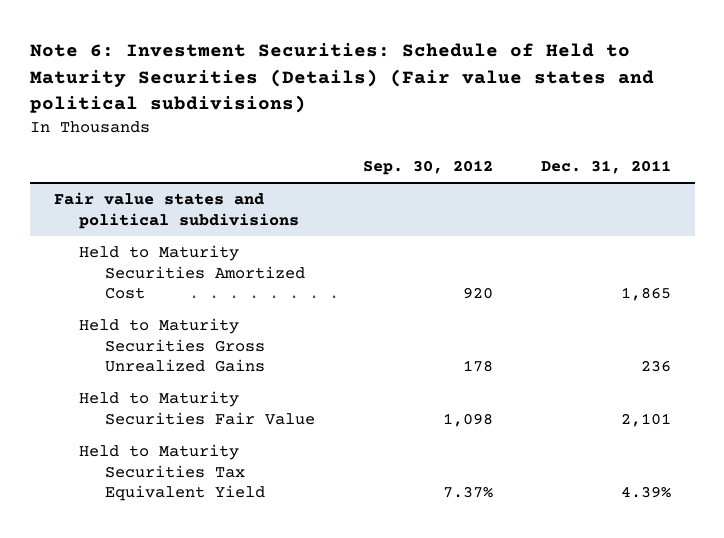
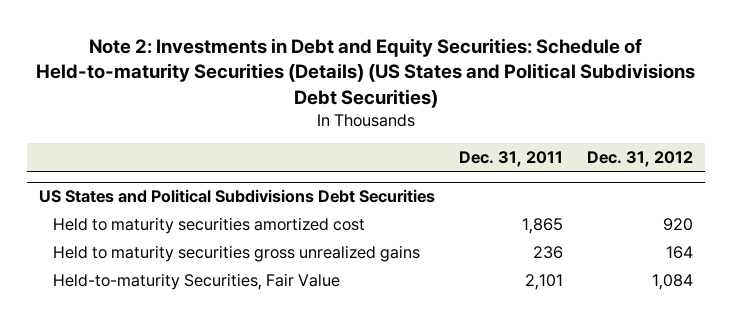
[29,43,654,114] Note 6: Investment Securities: Schedule of Held to Maturity Securities (Details) (Fair value states and political subdivisions) -> [36,37,696,109] Note 2: Investments in Debt and Equity Securities: Schedule of Held-to-maturity Securities (Details) (US States and Political Subdivisions Debt Securities)
[362,159,493,175] Sep. 30, 2012 -> none
none -> [587,150,694,167] Dec. 31, 2012
[53,192,300,229] Fair value states and political subdivisions -> none
[79,444,265,501] Held to Maturity Securities Tax Equivalent Yield -> none
none -> [39,189,436,204] US States and Political Subdivisions Debt Securities
[79,245,305,299] Held to Maturity Securities Amortized Cost -> [53,216,366,234] Held to maturity securities amortized cost
[79,318,265,372] Held to Maturity Securities Gross Unrealized Gains -> [53,244,421,262] Held to maturity securities gross unrealized gains
[79,391,315,425] Held to Maturity Securities Fair Value -> [53,272,341,290] Held-to-maturity Securities, Fair Value

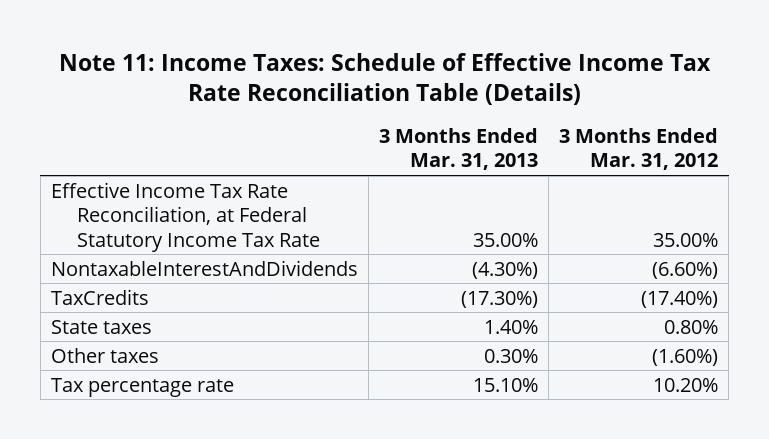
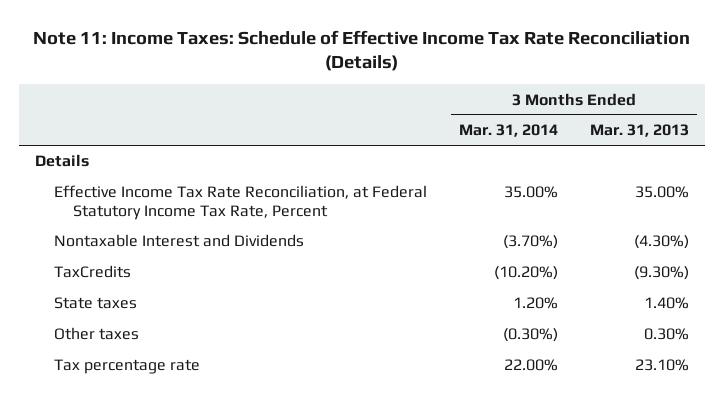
[59,52,712,106] Note 11: Income Taxes: Schedule of Effective Income Tax Rate Reconciliation Table (Details) -> [33,29,691,72] Note 11: Income Taxes: Schedule of Effective Income Tax Rate Reconciliation (Details)
[559,127,719,171] 3 Months Ended Mar. 31, 2012 -> none
none -> [459,124,559,138] Mar. 31, 2014
none -> [35,154,90,168] Details
[50,181,320,252] Effective Income Tax Rate Reconciliation, at Federal Statutory Income Tax Rate -> [53,185,427,221] Effective Income Tax Rate Reconciliation, at Federal Statutory Income Tax Rate, Percent
[50,259,358,276] NontaxableInterestAndDividends -> [53,234,304,248] Nontaxable Interest and Dividends
[460,290,538,308] (17.30%) -> [634,266,690,281] (9.30%)
[472,377,538,392] 15.10% -> [635,359,690,372] 23.10%

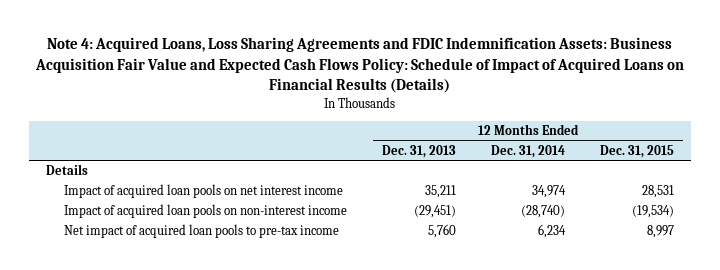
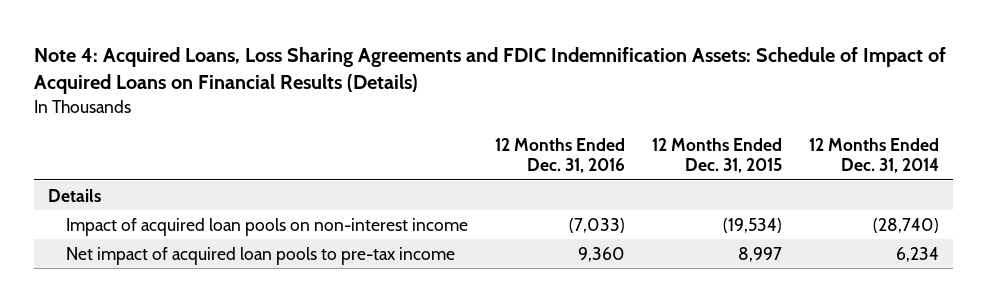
[34,37,684,94] Note 4: Acquired Loans, Loss Sharing Agreements and FDIC Indemnification Assets: Business Acquisition Fair Value and Expected Cash Flows Policy: Schedule of Impact of Acquired Loans on Financial Results (Details) -> [34,46,947,94] Note 4: Acquired Loans, Loss Sharing Agreements and FDIC Indemnification Assets: Schedule of Impact of Acquired Loans on Financial Results (Details)
[382,144,457,158] Dec. 31, 2013 -> none
none -> [494,138,625,174] 12 Months Ended Dec. 31, 2016
[64,184,344,199] Impact of acquired loan pools on net interest income -> none

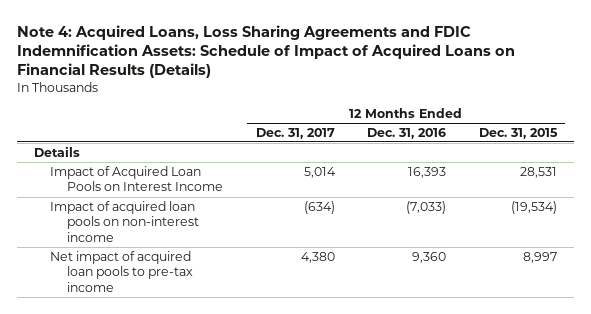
[809,138,940,174] 12 Months Ended Dec. 31, 2014 -> none
none -> [255,127,335,139] Dec. 31, 2017
none -> [50,165,223,192] Impact of Acquired Loan Pools on Interest Income

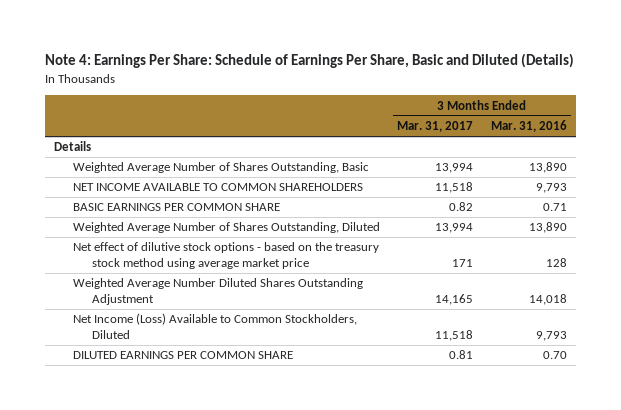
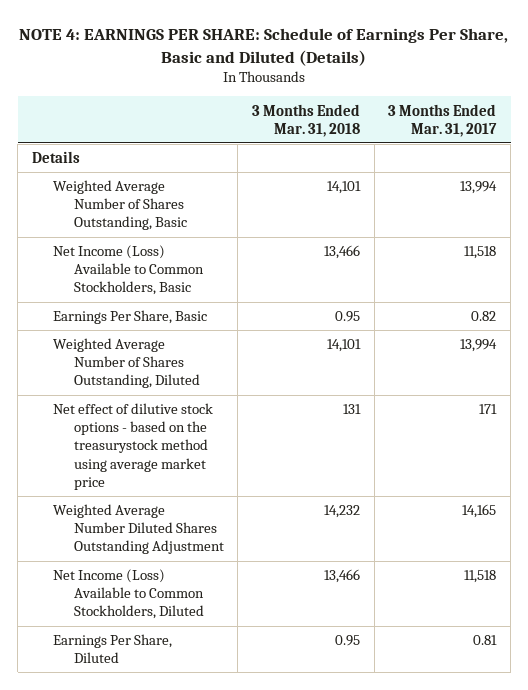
[44,53,574,69] Note 4: Earnings Per Share: Schedule of Earnings Per Share, Basic and Diluted (Details) -> [19,28,509,66] NOTE 4: EARNINGS PER SHARE: Schedule of Earnings Per Share, Basic and Diluted (Details)
[491,120,568,133] Mar. 31, 2016 -> none
none -> [252,103,361,137] 3 Months Ended Mar. 31, 2018
[72,183,363,192] NET INCOME AVAILABLE TO COMMON SHAREHOLDERS -> [52,245,204,296] Net Income (Loss) Available to Common Stockholders, Basic
[72,203,280,212] BASIC EARNINGS PER COMMON SHARE -> [52,310,207,325] Earnings Per Share, Basic
[72,242,379,269] Net effect of dilutive stock options - based on the treasury stock method using average market price -> [52,403,213,490] Net effect of dilutive stock options - based on the treasurystock method using average market price
[72,351,293,360] DILUTED EARNINGS PER COMMON SHARE -> [52,634,172,664] Earnings Per Share, Diluted

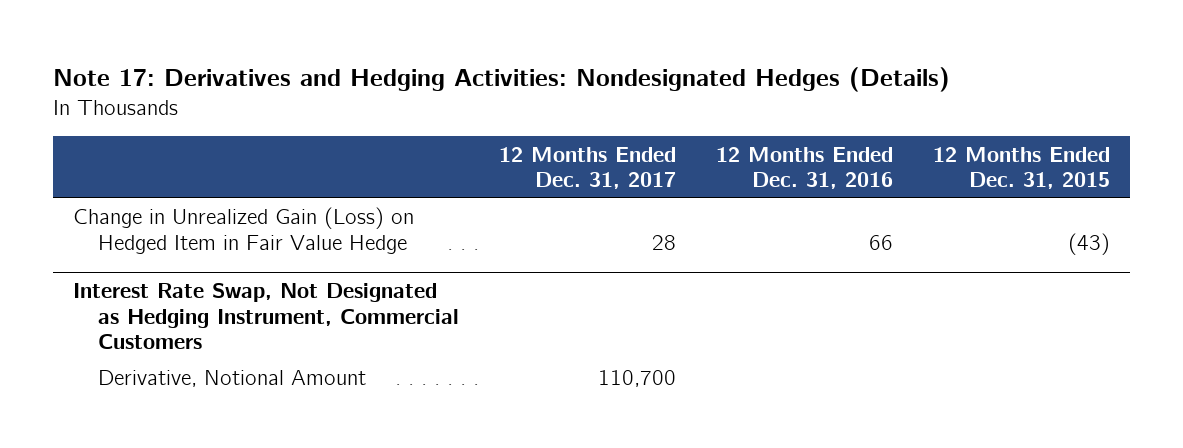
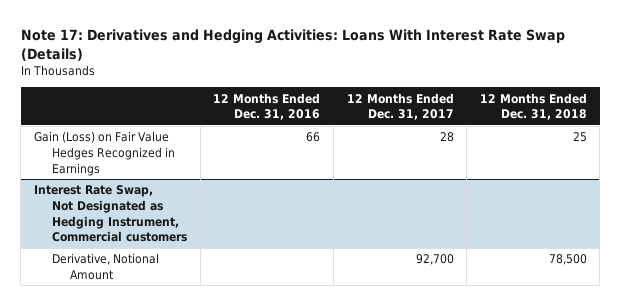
[53,67,951,93] Note 17: Derivatives and Hedging Activities: Nondesignated Hedges (Details) -> [20,28,565,61] Note 17: Derivatives and Hedging Activities: Loans With Interest Rate Swap (Details)
[933,146,1111,190] 12 Months Ended Dec. 31, 2015 -> none
none -> [479,92,587,121] 12 Months Ended Dec. 31, 2018
[73,207,415,254] Change in Unrealized Gain (Loss) on Hedged Item in Fair Value Hedge -> [33,131,176,176] Gain (Loss) on Fair Value Hedges Recognized in Earnings
[73,282,459,350] Interest Rate Swap, Not Designated as Hedging Instrument, Commercial Customers -> [33,185,188,243] Interest Rate Swap, Not Designated as Hedging Instrument, Commercial customers
[598,370,677,388] 110,700 -> [415,254,454,266] 92,700

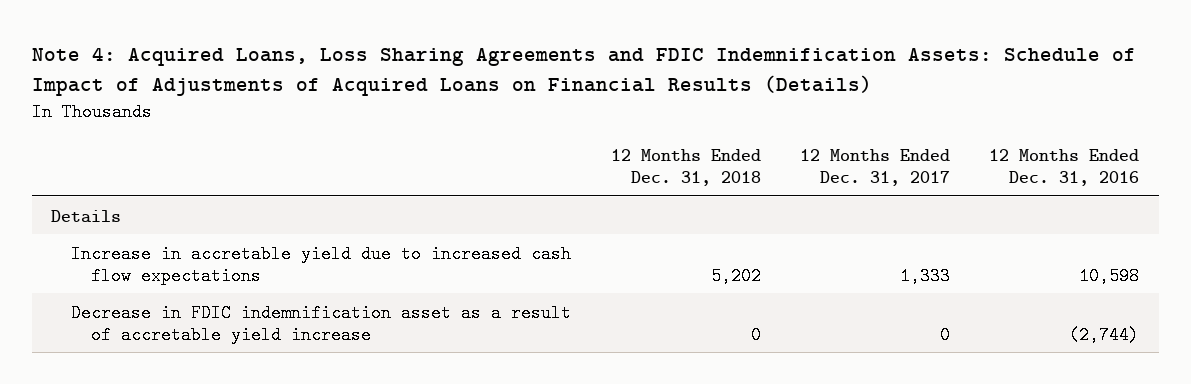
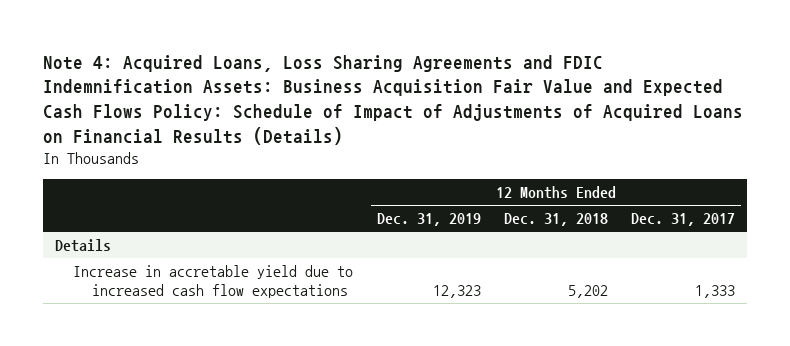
[31,47,1136,97] Note 4: Acquired Loans, Loss Sharing Agreements and FDIC Indemnification Assets: Schedule of Impact of Adjustments of Acquired Loans on Financial Results (Details) -> [43,54,744,145] Note 4: Acquired Loans, Loss Sharing Agreements and FDIC Indemnification Assets: Business Acquisition Fair Value and Expected Cash Flows Policy: Schedule of Impact of Adjustments of Acquired Loans on Financial Results (Details)
[989,149,1140,187] 12 Months Ended Dec. 31, 2016 -> none
none -> [376,213,481,227] Dec. 31, 2019
[71,303,572,344] Decrease in FDIC indemnification asset as a result of accretable yield increase -> none

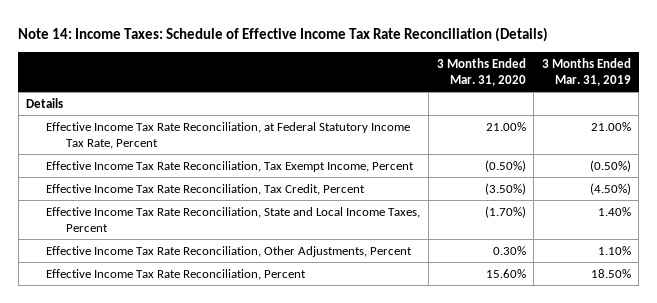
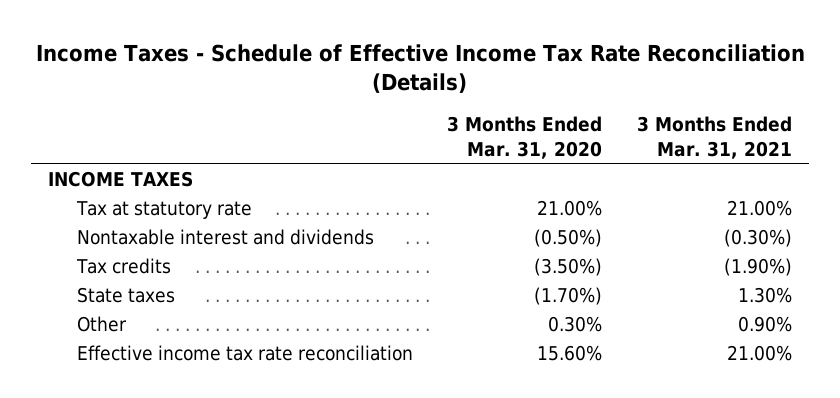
[18,26,549,42] Note 14: Income Taxes: Schedule of Effective Income Tax Rate Reconciliation (Details) -> [35,43,805,94] Income Taxes - Schedule of Effective Income Tax Rate Reconciliation (Details)
[541,58,631,86] 3 Months Ended Mar. 31, 2019 -> none
none -> [636,116,792,159] 3 Months Ended Mar. 31, 2021
[26,97,64,108] Details -> none
none -> [48,170,194,187] INCOME TAXES
[46,121,411,149] Effective Income Tax Rate Reconciliation, at Federal Statutory Income Tax Rate, Percent -> [75,200,252,219] Tax at statutory rate
[46,160,415,172] Effective Income Tax Rate Reconciliation, Tax Exempt Income, Percent -> [76,228,374,245] Nontaxable interest and dividends
[46,183,366,195] Effective Income Tax Rate Reconciliation, Tax Credit, Percent -> [75,257,171,274] Tax credits
[46,206,421,232] Effective Income Tax Rate Reconciliation, State and Local Income Taxes, Percent -> [76,286,175,303] State taxes
[46,245,413,257] Effective Income Tax Rate Reconciliation, Other Adjustments, Percent -> [76,315,127,332] Other
[46,268,307,280] Effective Income Tax Rate Reconciliation, Percent -> [76,344,413,361] Effective income tax rate reconciliation

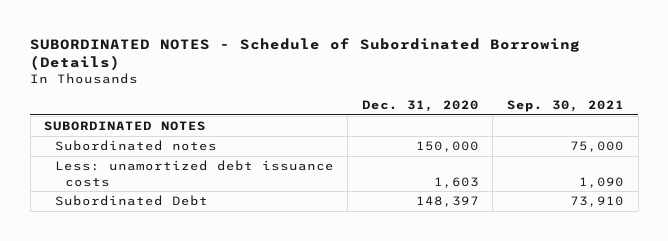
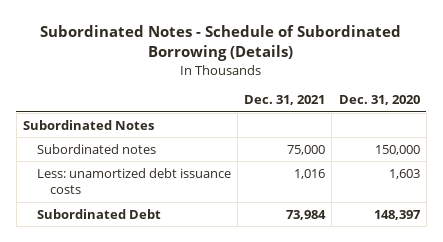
[30,37,581,70] SUBORDINATED NOTES - Schedule of Subordinated Borrowing (Details) -> [40,24,402,61] Subordinated Notes - Schedule of Subordinated Borrowing (Details)
[507,99,625,112] Sep. 30, 2021 -> none
none -> [244,95,326,106] Dec. 31, 2021
[44,121,207,132] SUBORDINATED NOTES -> [23,119,155,130] Subordinated Notes

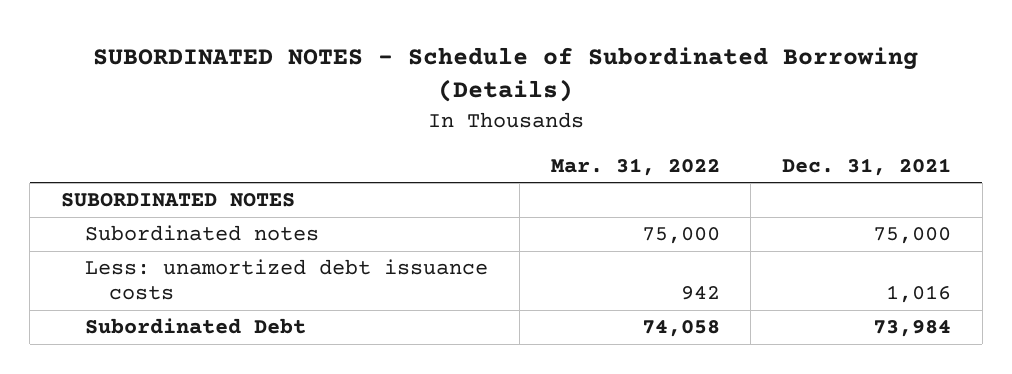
[40,24,402,61] Subordinated Notes - Schedule of Subordinated Borrowing (Details) -> [93,46,919,103] SUBORDINATED NOTES - Schedule of Subordinated Borrowing (Details)
[338,95,420,106] Dec. 31, 2020 -> none
none -> [550,157,720,176] Mar. 31, 2022
[23,119,155,130] Subordinated Notes -> [60,193,295,208] SUBORDINATED NOTES

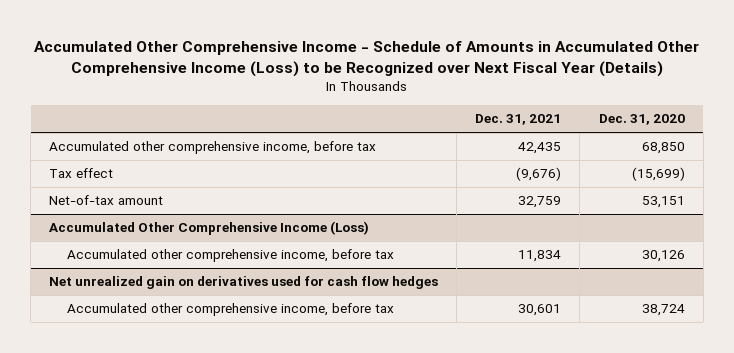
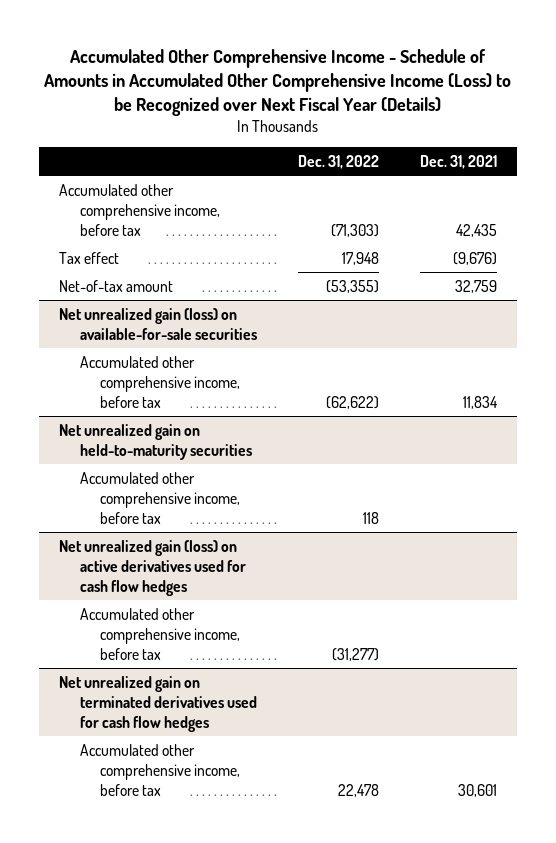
[598,114,685,126] Dec. 31, 2020 -> none
none -> [297,154,379,169] Dec. 31, 2022
[49,221,370,236] Accumulated Other Comprehensive Income (Loss) -> [59,307,257,340] Net unrealized gain (loss) on available-for-sale securities
none -> [59,423,252,460] Net unrealized gain on held-to-maturity securities
none -> [79,471,241,524] Accumulated other comprehensive income, before tax
[49,276,439,290] Net unrealized gain on derivatives used for cash flow hedges -> [59,539,246,596] Net unrealized gain (loss) on active derivatives used for cash flow hedges
none -> [79,607,241,660] Accumulated other comprehensive income, before tax
none -> [59,675,257,732] Net unrealized gain on terminated derivatives used for cash flow hedges

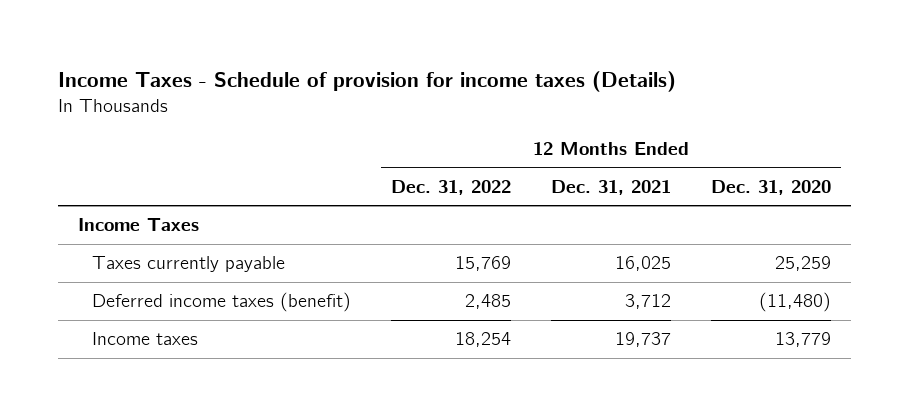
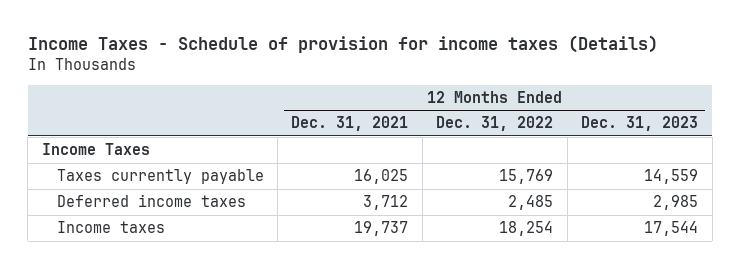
[710,179,831,195] Dec. 31, 2020 -> none
none -> [581,116,699,132] Dec. 31, 2023
[92,292,352,313] Deferred income taxes (benefit) -> [56,194,246,208] Deferred income taxes

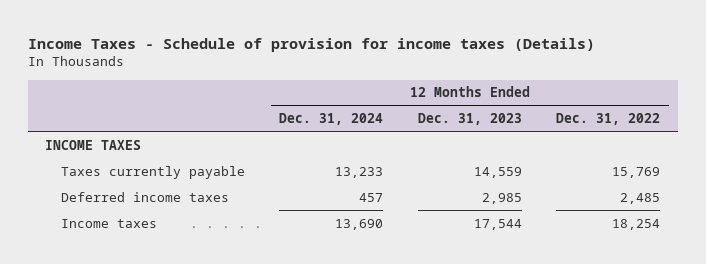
[291,116,409,132] Dec. 31, 2021 -> none
none -> [279,113,384,126] Dec. 31, 2024
[41,143,150,156] Income Taxes -> [45,139,142,150] INCOME TAXES

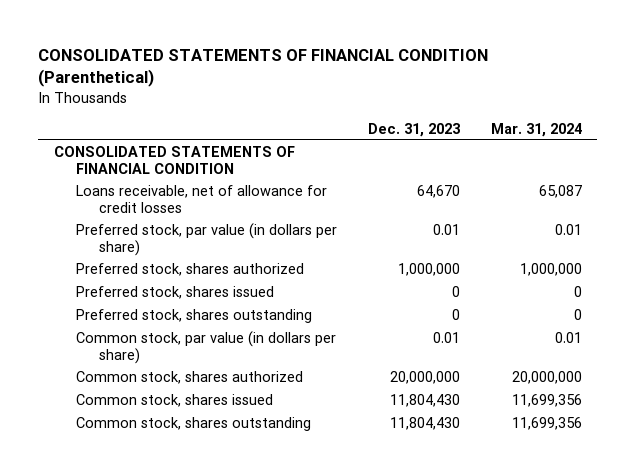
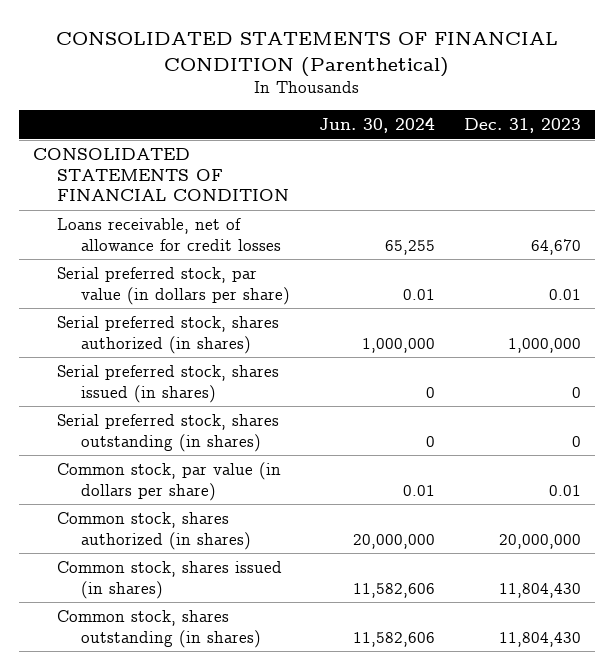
[490,122,582,137] Mar. 31, 2024 -> none
none -> [319,116,436,133] Jun. 30, 2024
[76,223,338,257] Preferred stock, par value (in dollars per share) -> [57,267,291,305] Serial preferred stock, par value (in dollars per share)
[76,263,305,277] Preferred stock, shares authorized -> [57,316,280,354] Serial preferred stock, shares authorized (in shares)
[76,286,275,300] Preferred stock, shares issued -> [57,365,280,403] Serial preferred stock, shares issued (in shares)
[76,309,313,324] Preferred stock, shares outstanding -> [57,414,280,452] Serial preferred stock, shares outstanding (in shares)
[76,371,304,385] Common stock, shares authorized -> [57,512,252,550] Common stock, shares authorized (in shares)
[76,394,274,408] Common stock, shares issued -> [57,561,283,599] Common stock, shares issued (in shares)
[76,417,312,432] Common stock, shares outstanding -> [57,610,262,648] Common stock, shares outstanding (in shares)

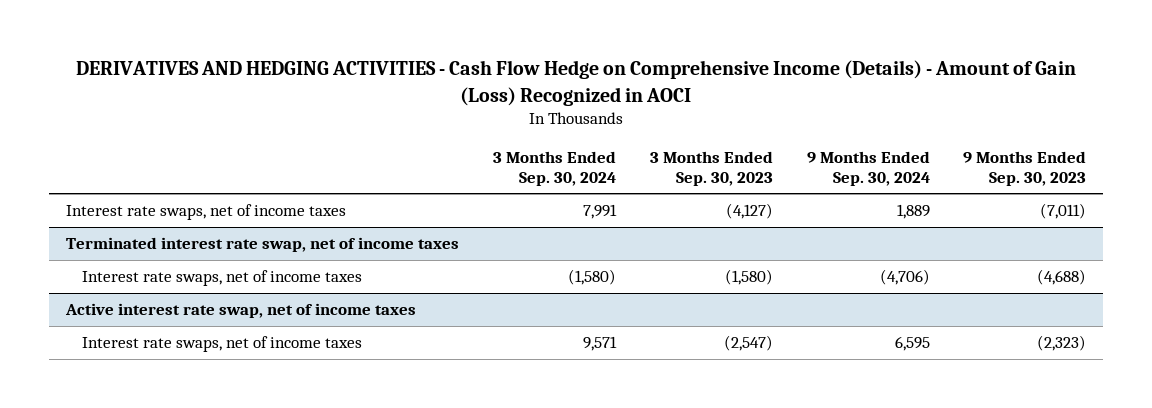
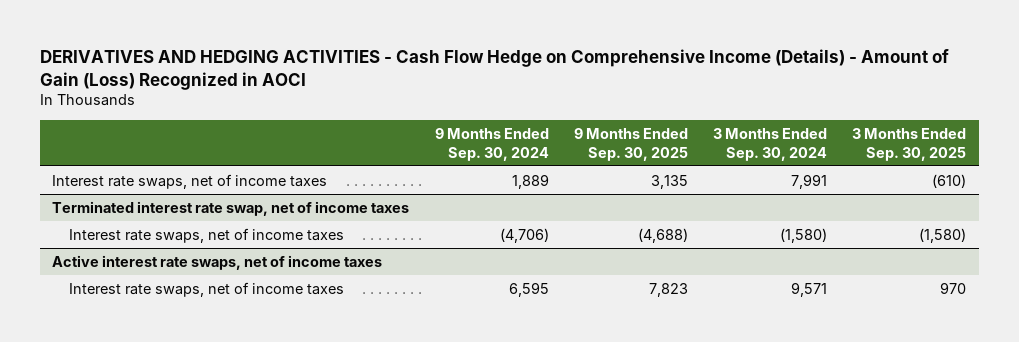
[649,151,773,186] 3 Months Ended Sep. 30, 2023 -> none
[963,151,1087,186] 9 Months Ended Sep. 30, 2023 -> none
none -> [573,127,688,161] 9 Months Ended Sep. 30, 2025
none -> [852,127,967,161] 3 Months Ended Sep. 30, 2025
[65,303,417,319] Active interest rate swap, net of income taxes -> [52,254,383,270] Active interest rate swaps, net of income taxes

